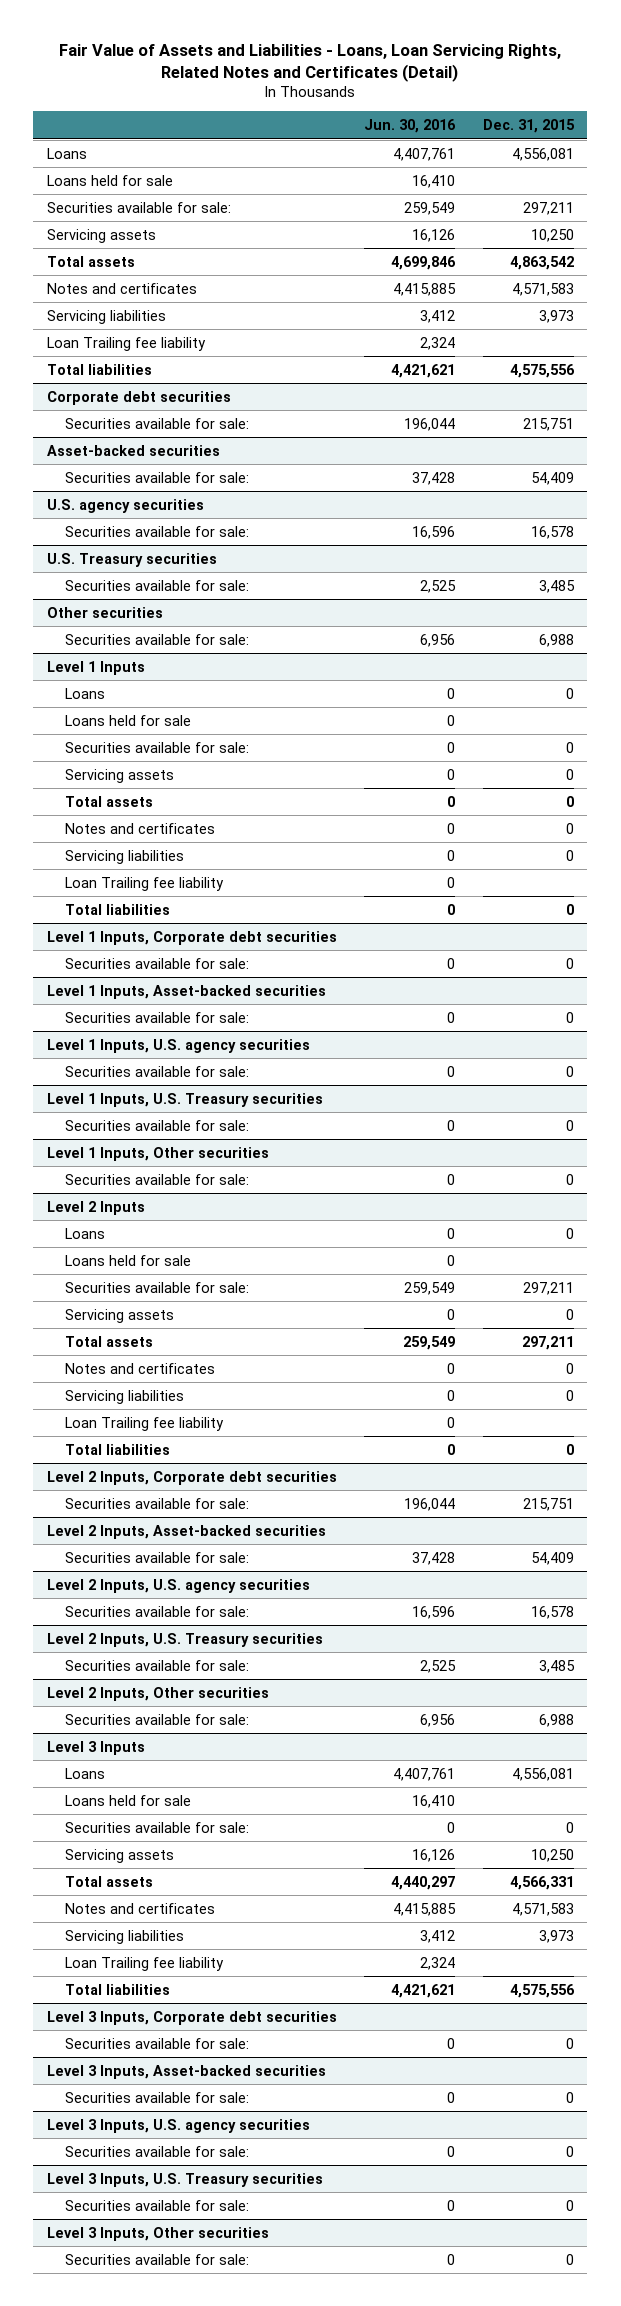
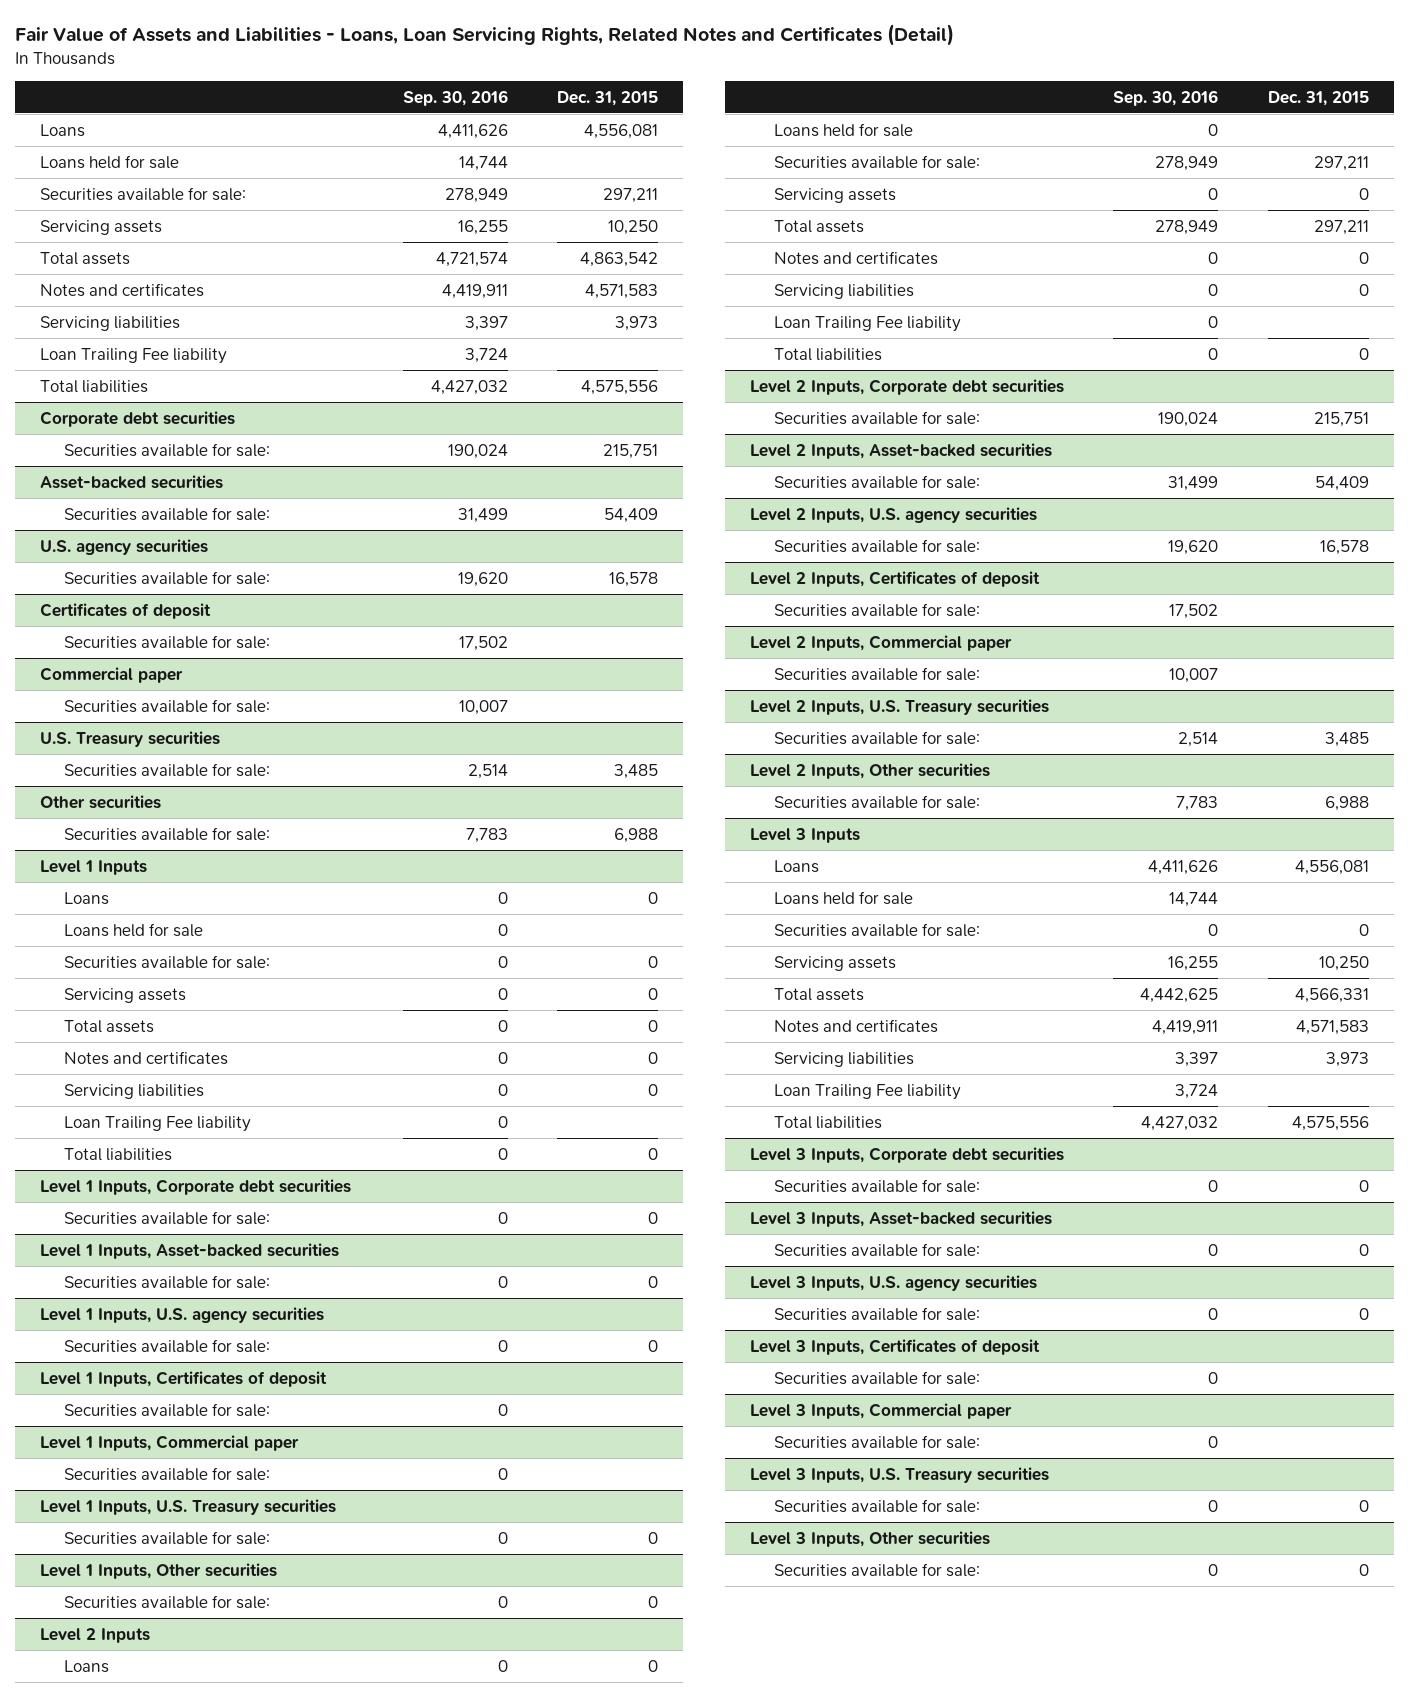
[364,119,457,134] Jun. 30, 2016 -> none
none -> [403,89,509,106] Sep. 30, 2016
[47,336,207,351] Loan Trailing fee liability -> [39,347,227,364] Loan Trailing Fee liability
none -> [39,602,211,619] Certificates of deposit
none -> [64,634,271,649] Securities available for sale:
none -> [39,666,183,683] Commercial paper
none -> [64,698,271,713] Securities available for sale:
[65,876,225,891] Loan Trailing fee liability -> [64,1115,252,1132] Loan Trailing Fee liability
none -> [39,1370,327,1387] Level 1 Inputs, Certificates of deposit
none -> [64,1402,271,1417] Securities available for sale:
none -> [39,1434,299,1451] Level 1 Inputs, Commercial paper
none -> [64,1466,271,1481] Securities available for sale:
[65,1416,225,1431] Loan Trailing fee liability -> [774,315,962,332] Loan Trailing Fee liability
none -> [750,570,1041,587] Level 2 Inputs, Certificates of deposit
none -> [774,602,981,617] Securities available for sale:
none -> [750,634,1013,651] Level 2 Inputs, Commercial paper
none -> [774,666,981,681] Securities available for sale:
[65,1956,225,1971] Loan Trailing fee liability -> [774,1083,962,1100] Loan Trailing Fee liability
none -> [750,1338,1041,1355] Level 3 Inputs, Certificates of deposit
none -> [774,1370,981,1385] Securities available for sale:
none -> [750,1402,1013,1419] Level 3 Inputs, Commercial paper
none -> [774,1434,981,1449] Securities available for sale:

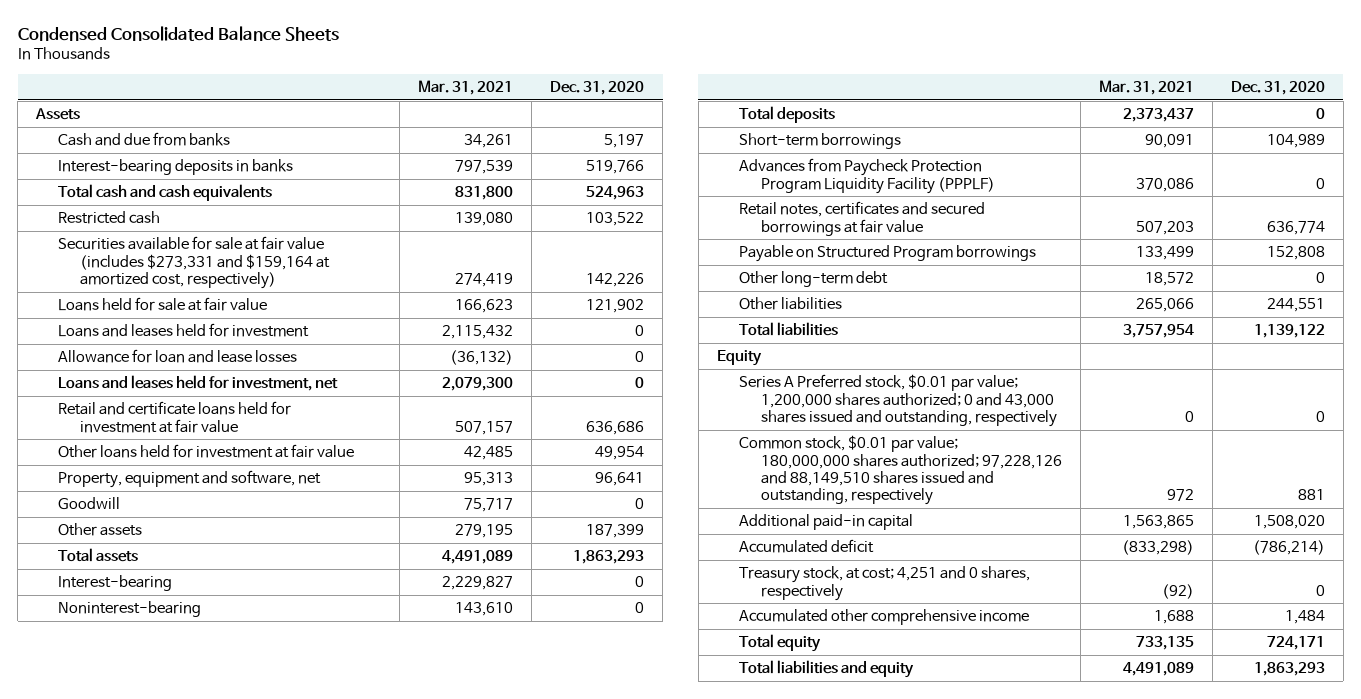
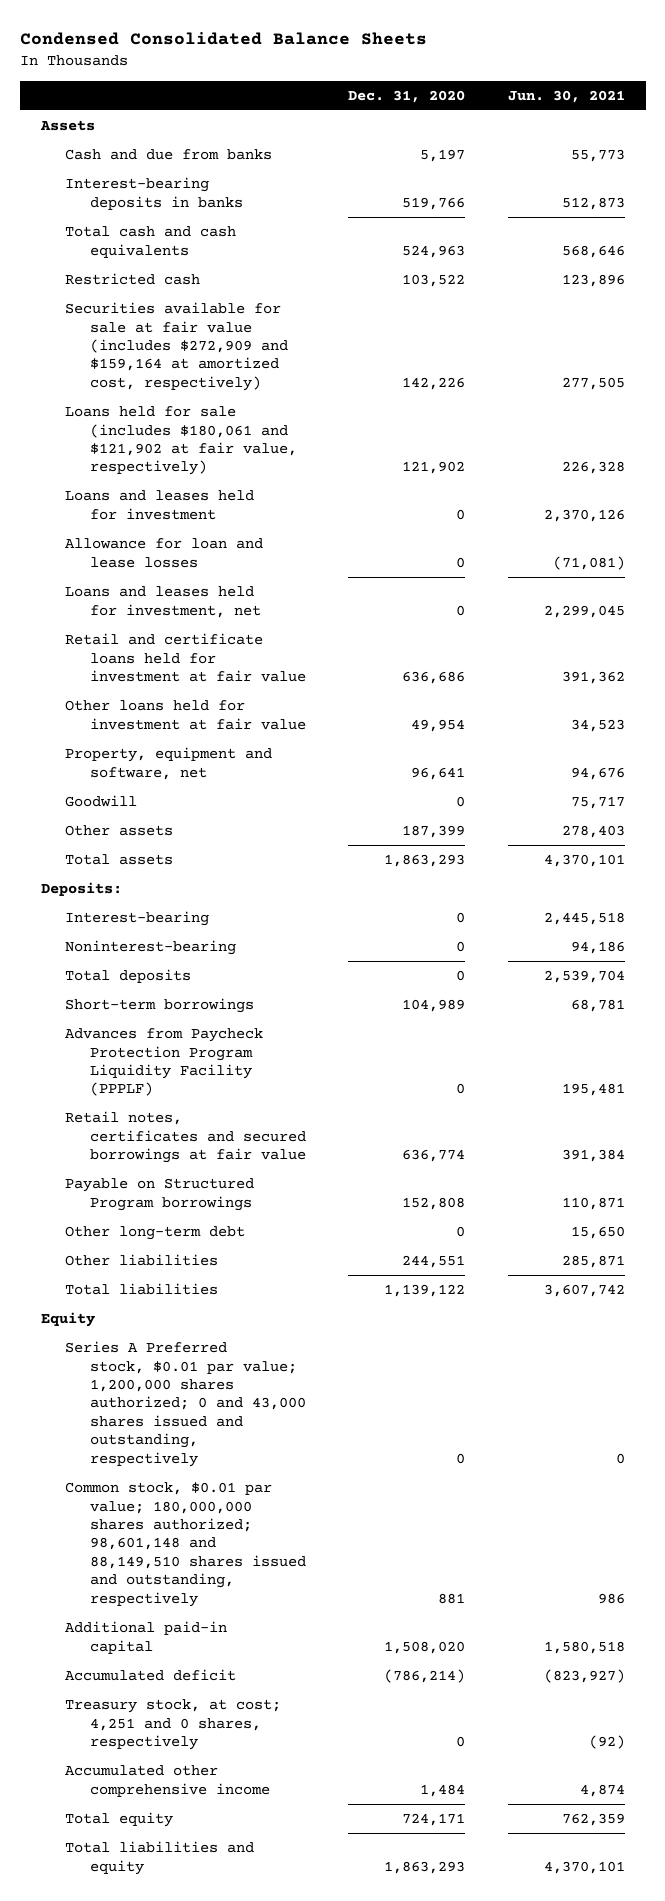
[418,79,514,95] Mar. 31, 2021 -> none
none -> [507,89,625,103] Jun. 30, 2021
[58,236,331,289] Securities available for sale at fair value (includes $273,331 and $159,164 at amortized cost, respectively) -> [65,302,288,391] Securities available for sale at fair value (includes $272,909 and $159,164 at amortized cost, respectively)
[58,297,268,312] Loans held for sale at fair value -> [65,406,297,476] Loans held for sale (includes $180,061 and $121,902 at fair value, respectively)
none -> [40,882,122,897] Deposits:
[738,435,1062,506] Common stock, $0.01 par value; 180,000,000 shares authorized; 97,228,126 and 88,149,510 shares issued and outstanding, respectively -> [65,1482,306,1607] Common stock, $0.01 par value; 180,000,000 shares authorized; 98,601,148 and 88,149,510 shares issued and outstanding, respectively

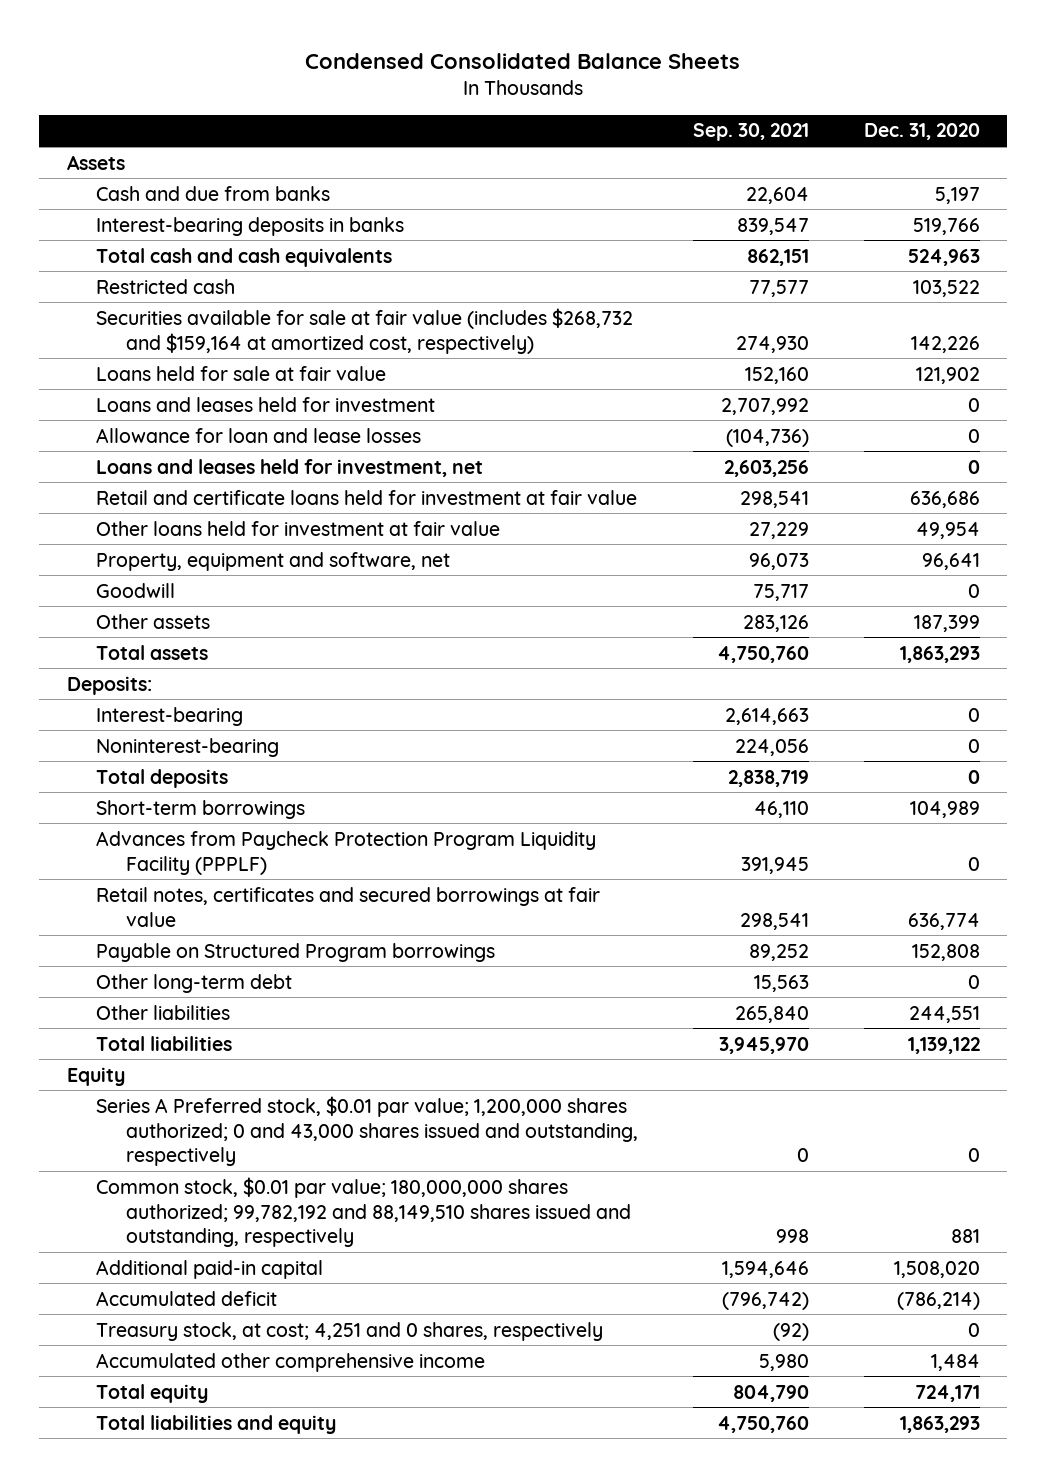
[507,89,625,103] Jun. 30, 2021 -> none
none -> [692,123,809,142] Sep. 30, 2021
[65,302,288,391] Securities available for sale at fair value (includes $272,909 and $159,164 at amortized cost, respectively) -> [96,307,634,354] Securities available for sale at fair value (includes $268,732 and $159,164 at amortized cost, respectively)
[65,406,297,476] Loans held for sale (includes $180,061 and $121,902 at fair value, respectively) -> [96,365,387,381] Loans held for sale at fair value
[65,1482,306,1607] Common stock, $0.01 par value; 180,000,000 shares authorized; 98,601,148 and 88,149,510 shares issued and outstanding, respectively -> [96,1176,631,1248] Common stock, $0.01 par value; 180,000,000 shares authorized; 99,782,192 and 88,149,510 shares issued and outstanding, respectively

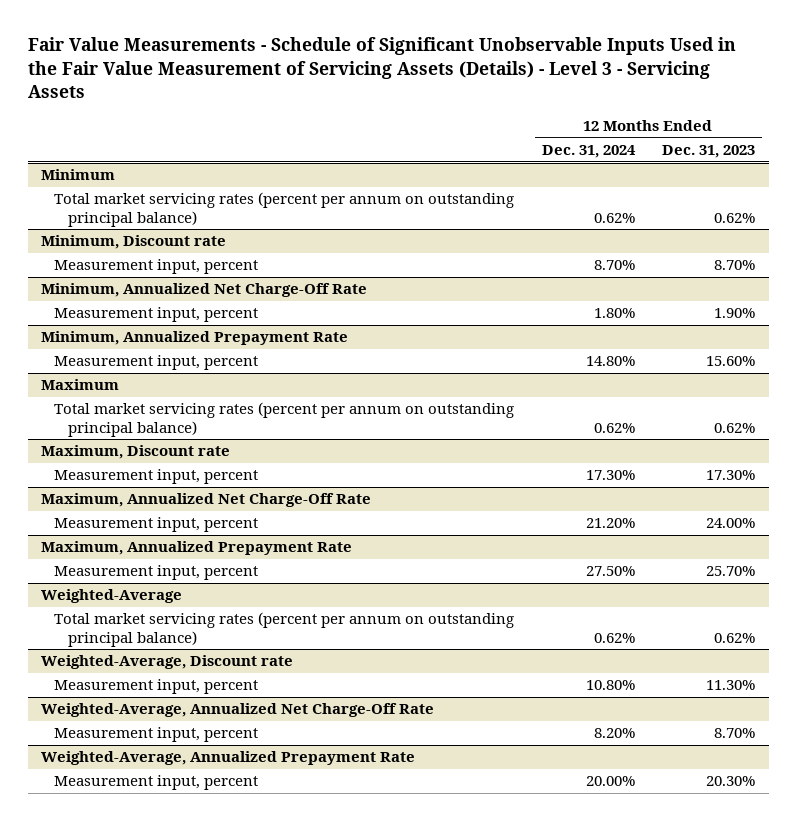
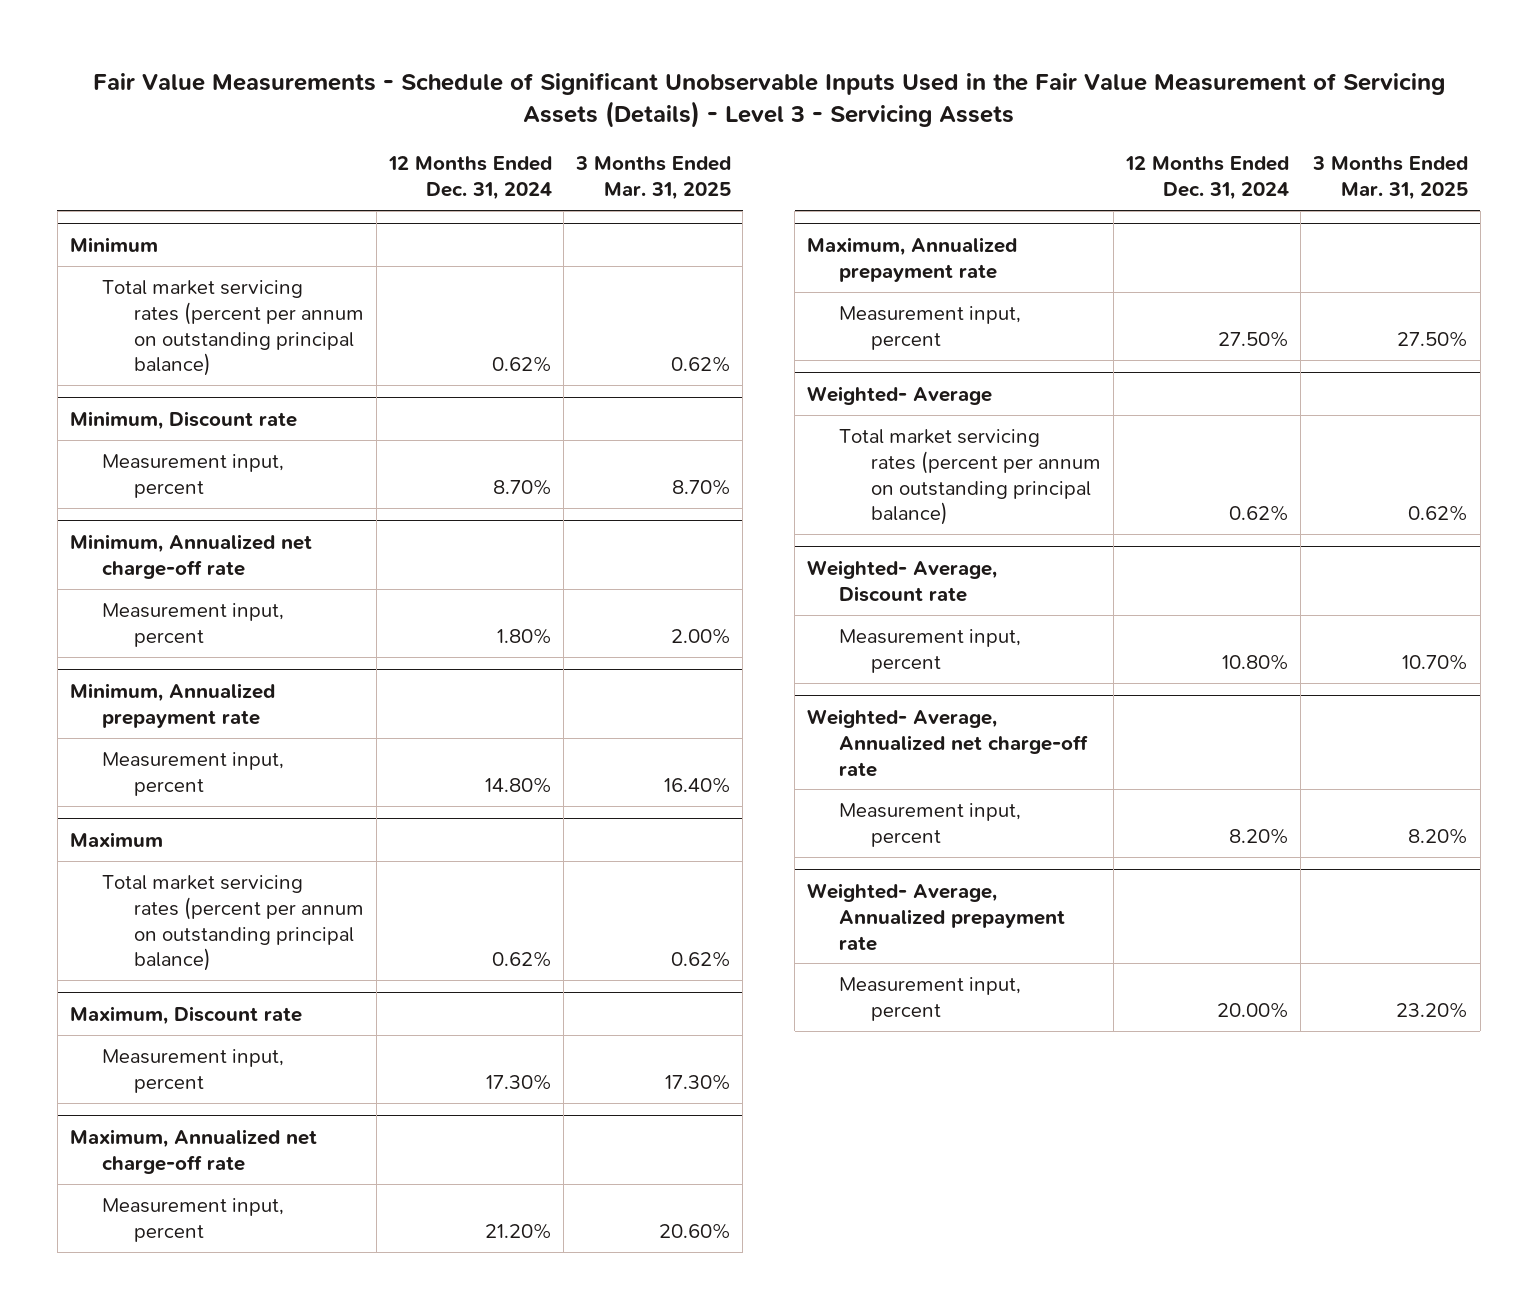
[662,144,756,158] Dec. 31, 2023 -> none
none -> [574,156,731,201] 3 Months Ended Mar. 31, 2025
[41,283,368,298] Minimum, Annualized Net Charge-Off Rate -> [69,533,312,579] Minimum, Annualized net charge-off rate
[41,331,349,346] Minimum, Annualized Prepayment Rate -> [69,682,275,728] Minimum, Annualized prepayment rate
[41,493,372,508] Maximum, Annualized Net Charge-Off Rate -> [69,1128,317,1174] Maximum, Annualized net charge-off rate
[41,541,353,556] Maximum, Annualized Prepayment Rate -> [806,236,1017,282] Maximum, Annualized prepayment rate
[41,589,183,604] Weighted-Average -> [806,385,992,405] Weighted- Average
[41,655,294,670] Weighted-Average, Discount rate -> [806,559,997,602] Weighted- Average, Discount rate
[41,703,435,718] Weighted-Average, Annualized Net Charge-Off Rate -> [806,708,1089,777] Weighted- Average, Annualized net charge-off rate
[41,751,416,766] Weighted-Average, Annualized Prepayment Rate -> [806,882,1066,951] Weighted- Average, Annualized prepayment rate

